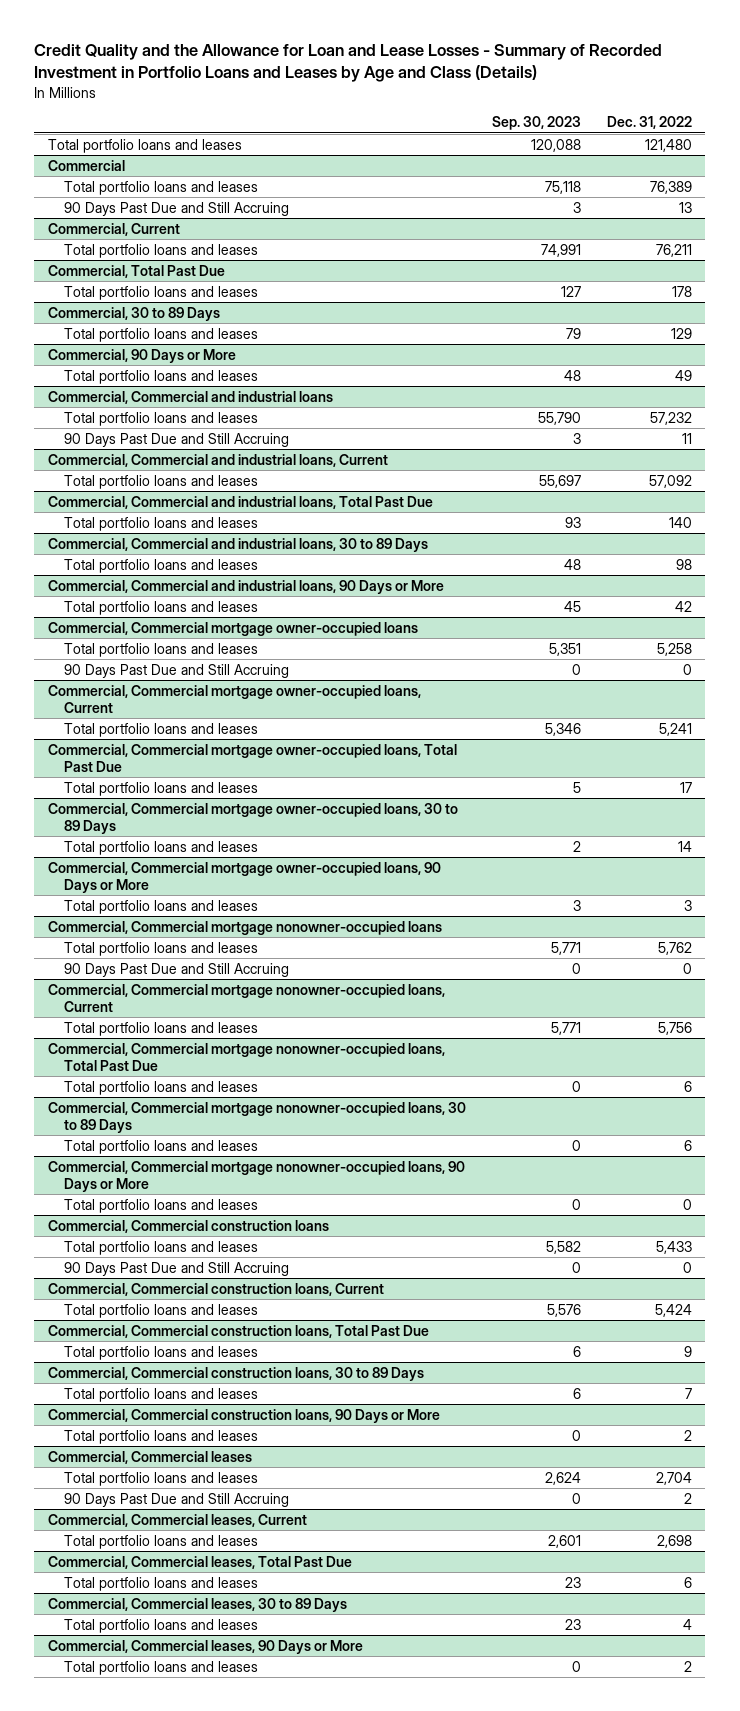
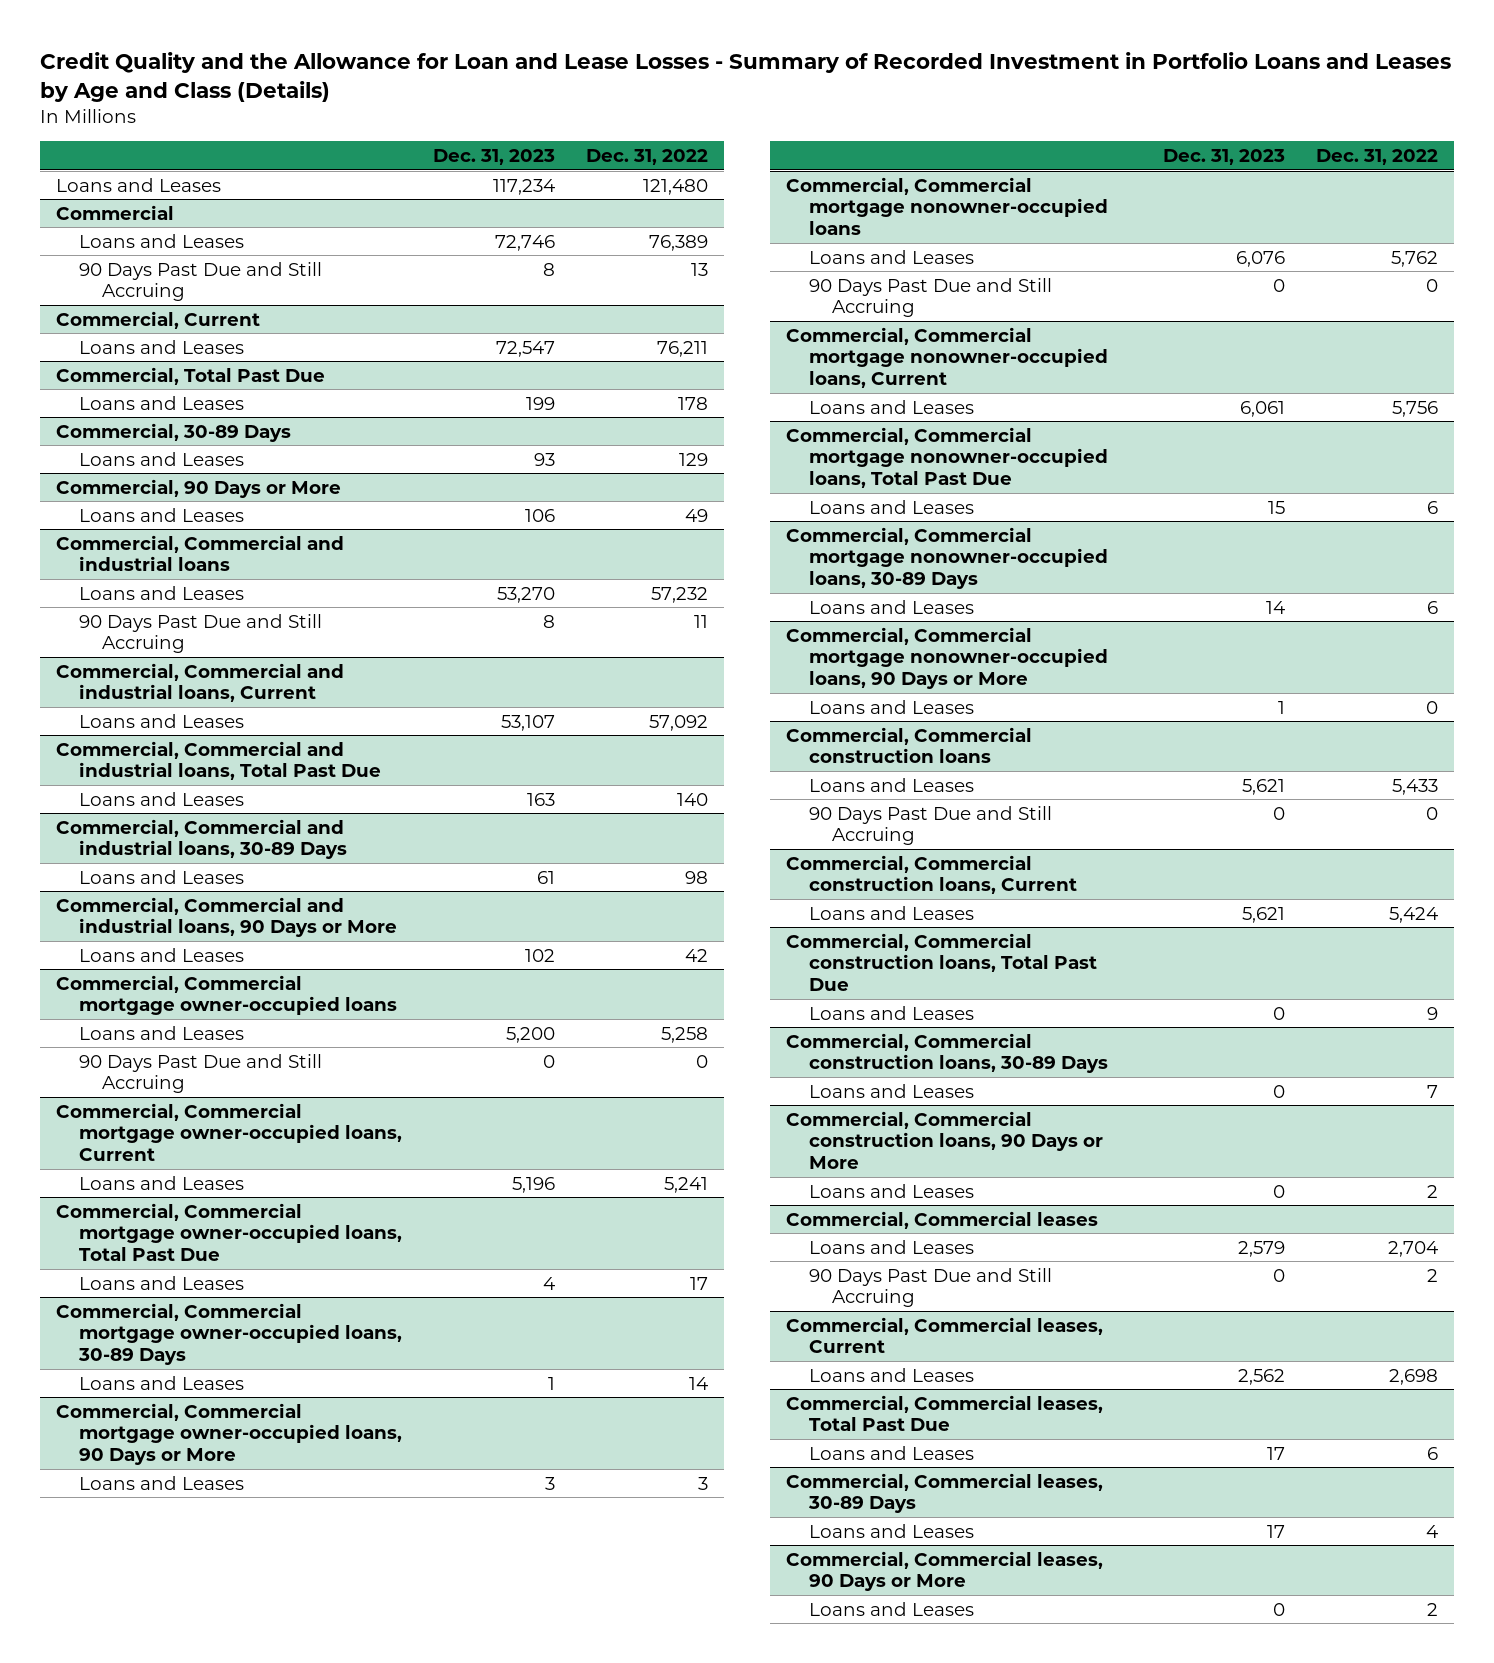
[491,116,581,131] Sep. 30, 2023 -> none
none -> [433,148,556,165] Dec. 31, 2023
[47,138,242,153] Total portfolio loans and leases -> [55,177,221,192] Loans and Leases
[63,180,258,195] Total portfolio loans and leases -> [79,233,245,248] Loans and Leases
[63,243,258,258] Total portfolio loans and leases -> [79,339,245,354] Loans and Leases
[63,285,258,300] Total portfolio loans and leases -> [79,395,245,410] Loans and Leases
[47,306,220,321] Commercial, 30 to 89 Days -> [55,422,291,442] Commercial, 30-89 Days
[63,327,258,342] Total portfolio loans and leases -> [79,451,245,466] Loans and Leases
[63,369,258,384] Total portfolio loans and leases -> [79,507,245,522] Loans and Leases
[63,411,258,426] Total portfolio loans and leases -> [79,585,245,600] Loans and Leases
[63,474,258,489] Total portfolio loans and leases -> [79,713,245,728] Loans and Leases
[63,516,258,531] Total portfolio loans and leases -> [79,791,245,806] Loans and Leases
[47,537,428,552] Commercial, Commercial and industrial loans, 30 to 89 Days -> [55,818,348,860] Commercial, Commercial and industrial loans, 30-89 Days
[63,558,258,573] Total portfolio loans and leases -> [79,869,245,884] Loans and Leases
[63,600,258,615] Total portfolio loans and leases -> [79,947,245,962] Loans and Leases
[63,642,258,657] Total portfolio loans and leases -> [79,1025,245,1040] Loans and Leases
[63,722,258,737] Total portfolio loans and leases -> [79,1175,245,1190] Loans and Leases
[63,781,258,796] Total portfolio loans and leases -> [79,1275,245,1290] Loans and Leases
[47,802,458,834] Commercial, Commercial mortgage owner-occupied loans, 30 to 89 Days -> [55,1302,403,1366] Commercial, Commercial mortgage owner-occupied loans, 30-89 Days
[63,840,258,855] Total portfolio loans and leases -> [79,1375,245,1390] Loans and Leases
[63,899,258,914] Total portfolio loans and leases -> [79,1475,245,1490] Loans and Leases
[63,941,258,956] Total portfolio loans and leases -> [808,249,974,264] Loans and Leases
[63,1021,258,1036] Total portfolio loans and leases -> [808,399,974,414] Loans and Leases
[63,1080,258,1095] Total portfolio loans and leases -> [808,499,974,514] Loans and Leases
[47,1101,466,1133] Commercial, Commercial mortgage nonowner-occupied loans, 30 to 89 Days -> [785,526,1108,590] Commercial, Commercial mortgage nonowner-occupied loans, 30-89 Days
[63,1139,258,1154] Total portfolio loans and leases -> [808,599,974,614] Loans and Leases
[63,1198,258,1213] Total portfolio loans and leases -> [808,699,974,714] Loans and Leases
[63,1240,258,1255] Total portfolio loans and leases -> [808,777,974,792] Loans and Leases
[63,1303,258,1318] Total portfolio loans and leases -> [808,905,974,920] Loans and Leases
[63,1345,258,1360] Total portfolio loans and leases -> [808,1005,974,1020] Loans and Leases
[47,1366,424,1381] Commercial, Commercial construction loans, 30 to 89 Days -> [785,1032,1108,1074] Commercial, Commercial construction loans, 30-89 Days
[63,1387,258,1402] Total portfolio loans and leases -> [808,1083,974,1098] Loans and Leases
[63,1429,258,1444] Total portfolio loans and leases -> [808,1183,974,1198] Loans and Leases
[63,1471,258,1486] Total portfolio loans and leases -> [808,1239,974,1254] Loans and Leases
[63,1534,258,1549] Total portfolio loans and leases -> [808,1367,974,1382] Loans and Leases
[63,1576,258,1591] Total portfolio loans and leases -> [808,1445,974,1460] Loans and Leases
[47,1597,347,1612] Commercial, Commercial leases, 30 to 89 Days -> [785,1472,1103,1514] Commercial, Commercial leases, 30-89 Days
[63,1618,258,1633] Total portfolio loans and leases -> [808,1523,974,1538] Loans and Leases
[63,1660,258,1675] Total portfolio loans and leases -> [808,1601,974,1616] Loans and Leases

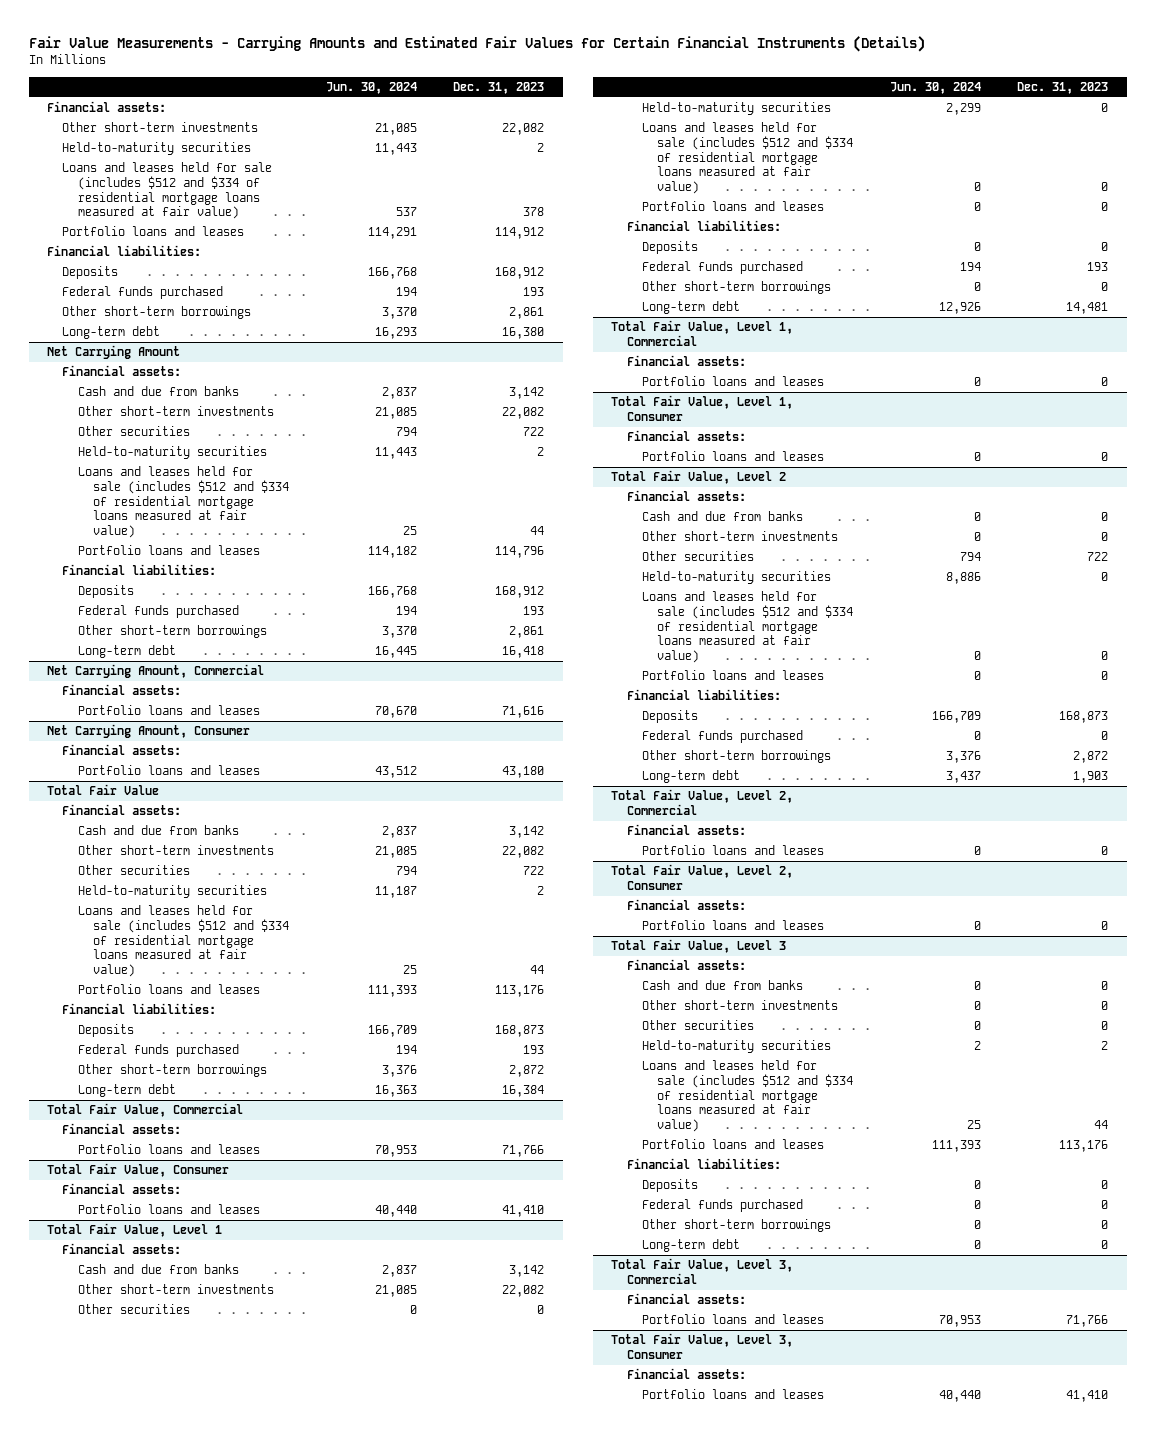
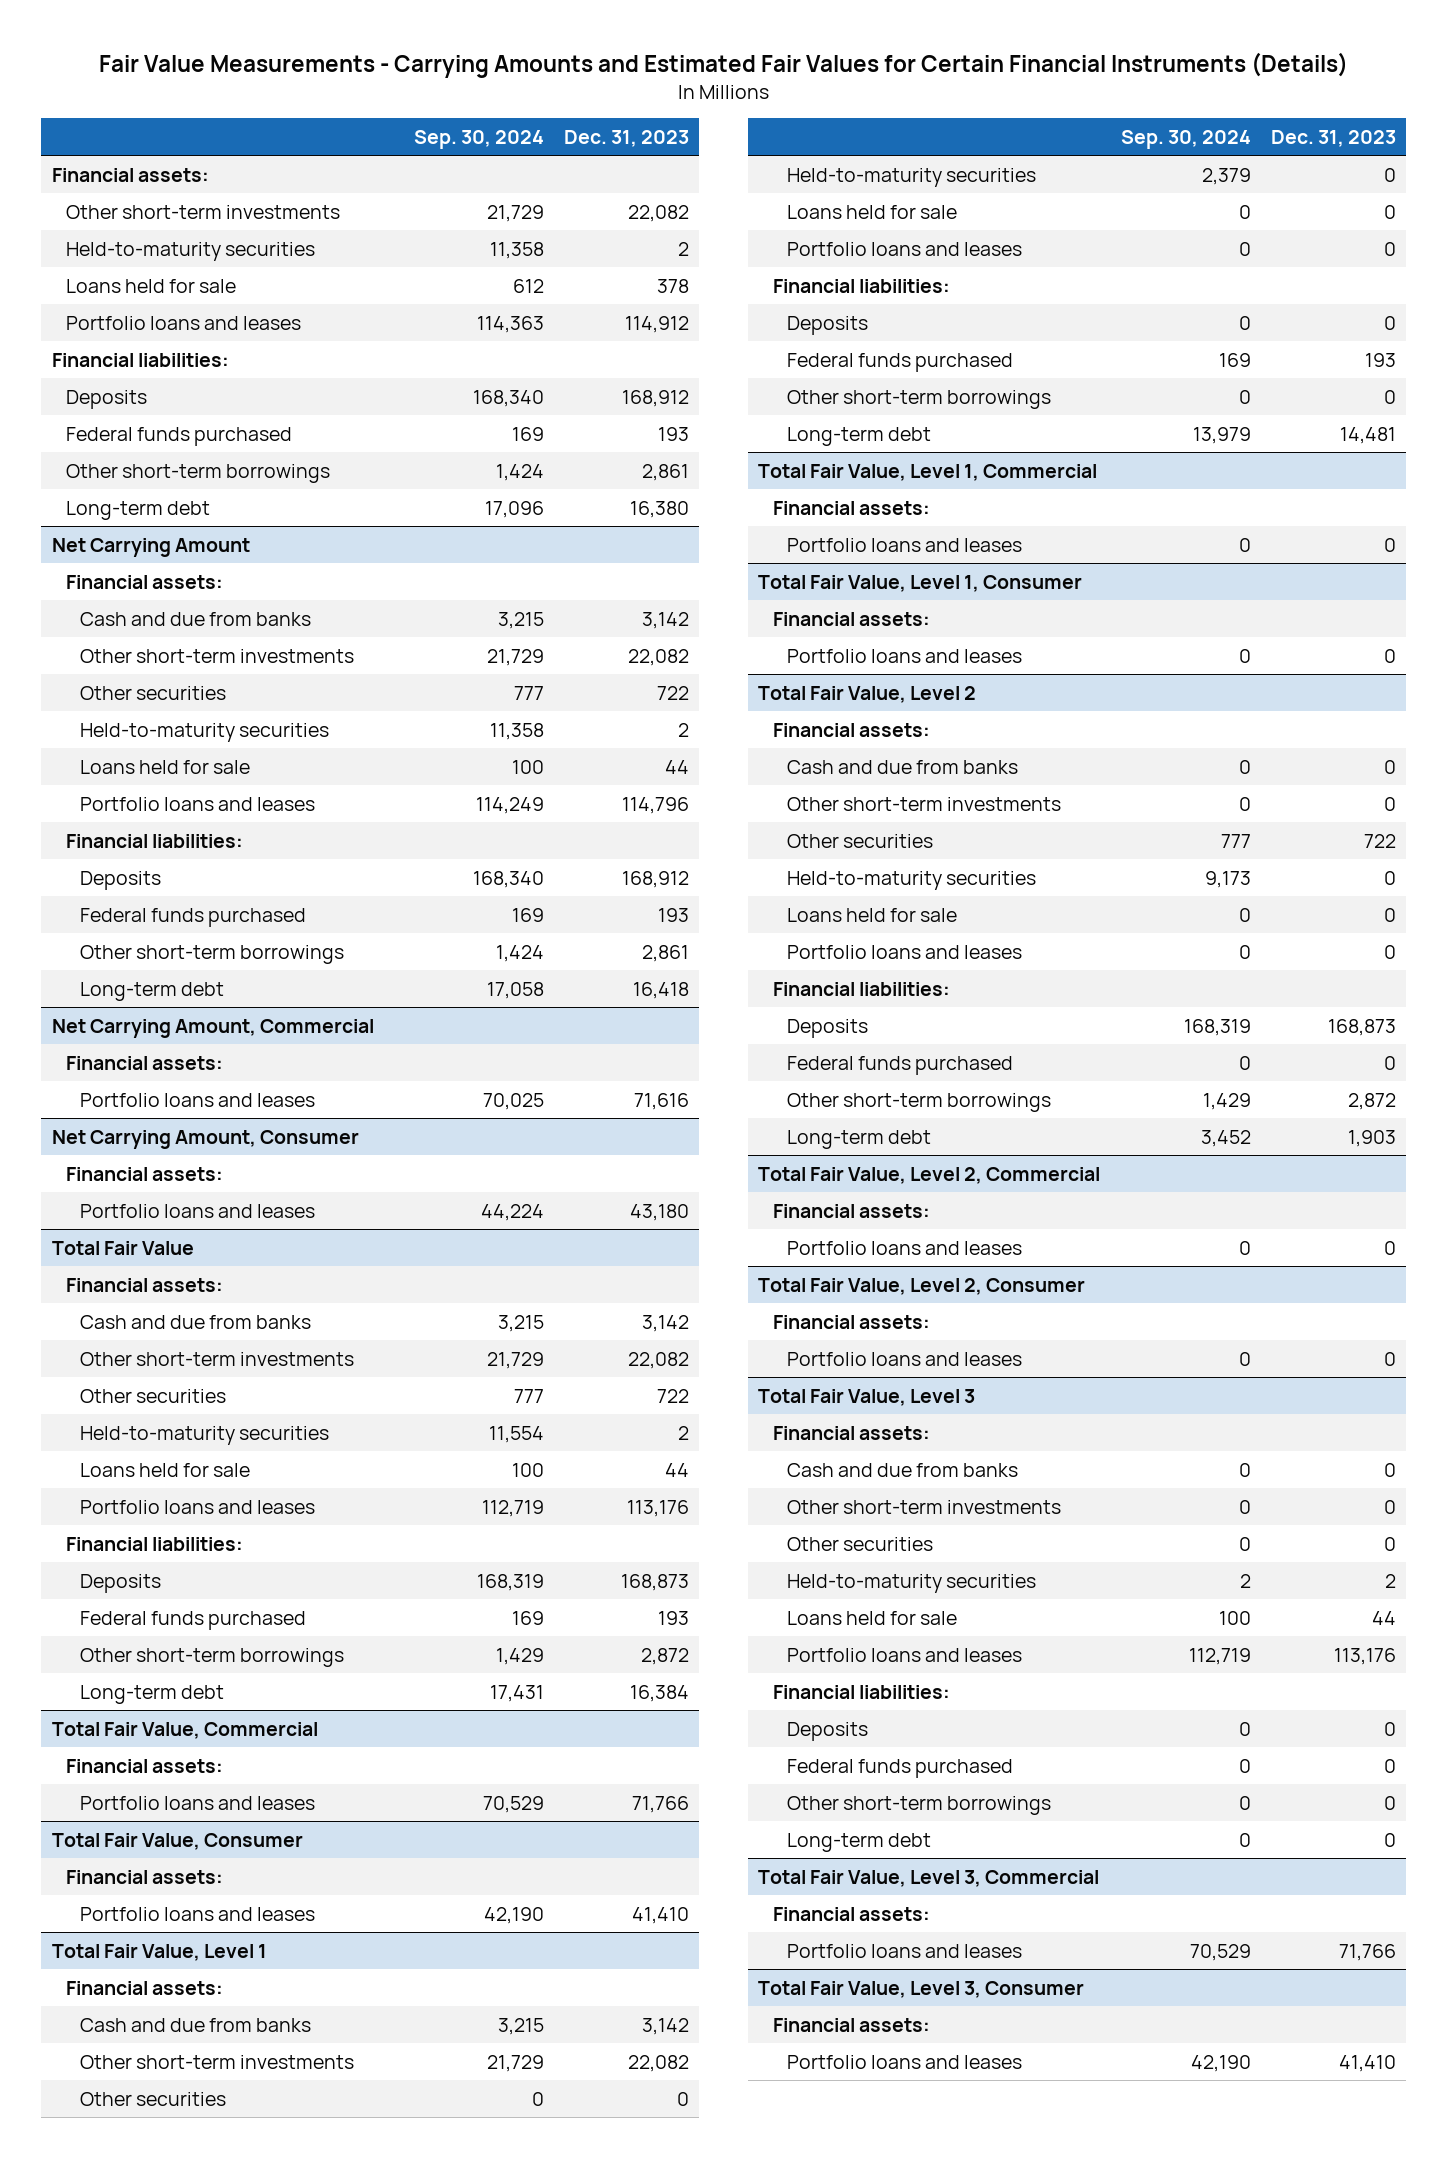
[325,82,417,95] Jun. 30, 2024 -> none
none -> [413,129,544,149] Sep. 30, 2024
[62,162,273,220] Loans and leases held for sale (includes $512 and $334 of residential mortgage loans measured at fair value) -> [65,278,236,293] Loans held for sale
[77,466,289,539] Loans and leases held for sale (includes $512 and $334 of residential mortgage loans measured at fair value) -> [80,759,251,774] Loans held for sale
[77,905,289,978] Loans and leases held for sale (includes $512 and $334 of residential mortgage loans measured at fair value) -> [80,1462,251,1477] Loans held for sale
[641,122,854,195] Loans and leases held for sale (includes $512 and $334 of residential mortgage loans measured at fair value) -> [786,204,957,219] Loans held for sale
[641,591,854,664] Loans and leases held for sale (includes $512 and $334 of residential mortgage loans measured at fair value) -> [786,907,957,922] Loans held for sale
[641,1060,854,1133] Loans and leases held for sale (includes $512 and $334 of residential mortgage loans measured at fair value) -> [786,1610,957,1625] Loans held for sale

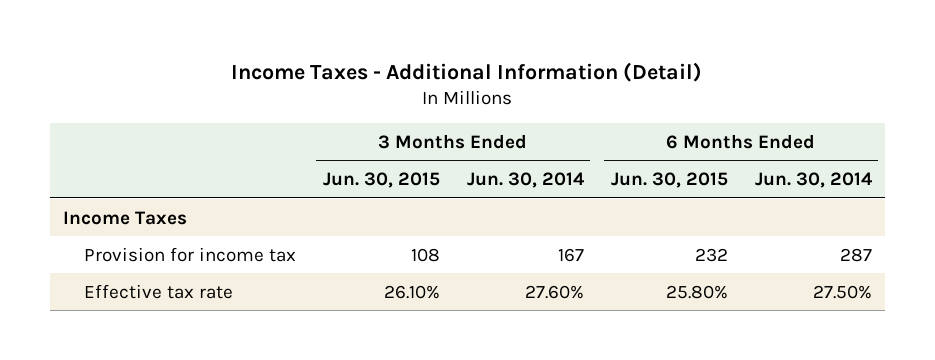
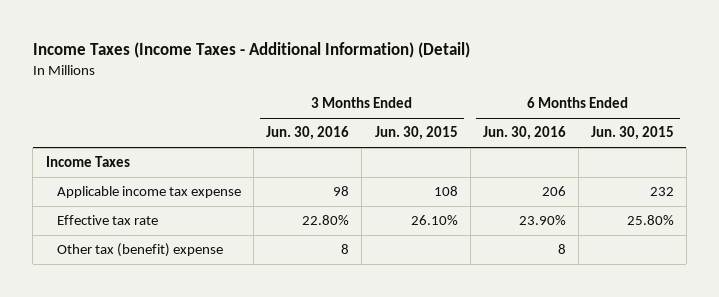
[231,61,703,82] Income Taxes - Additional Information (Detail) -> [32,42,470,59] Income Taxes (Income Taxes - Additional Information) (Detail)
[466,171,585,188] Jun. 30, 2014 -> none
[754,171,873,188] Jun. 30, 2014 -> none
none -> [266,126,350,141] Jun. 30, 2016
none -> [482,126,566,141] Jun. 30, 2016
[83,246,296,262] Provision for income tax -> [57,186,242,199] Applicable income tax expense
none -> [57,243,224,258] Other tax (benefit) expense

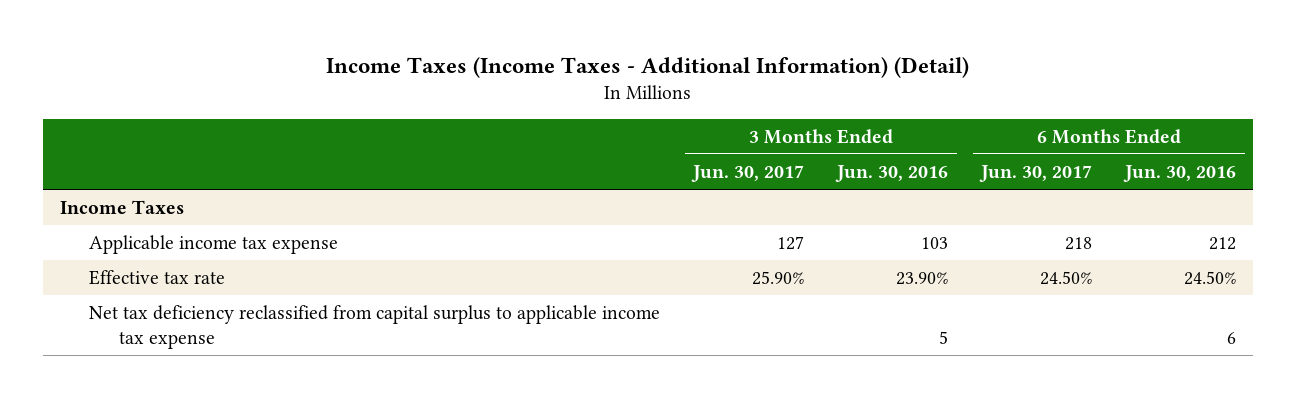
[374,126,458,141] Jun. 30, 2015 -> none
[590,126,674,141] Jun. 30, 2015 -> none
none -> [691,164,805,182] Jun. 30, 2017
none -> [979,164,1093,182] Jun. 30, 2017
[57,243,224,258] Other tax (benefit) expense -> none
[333,186,350,197] 98 -> [921,236,949,249] 103
[541,186,566,197] 206 -> [1209,236,1237,250] 212
[302,215,350,226] 22.80% -> [896,271,949,285] 23.90%
[518,215,566,226] 23.90% -> [1184,270,1237,285] 24.50%
none -> [89,304,661,349] Net tax deficiency reclassified from capital surplus to applicable income tax expense

